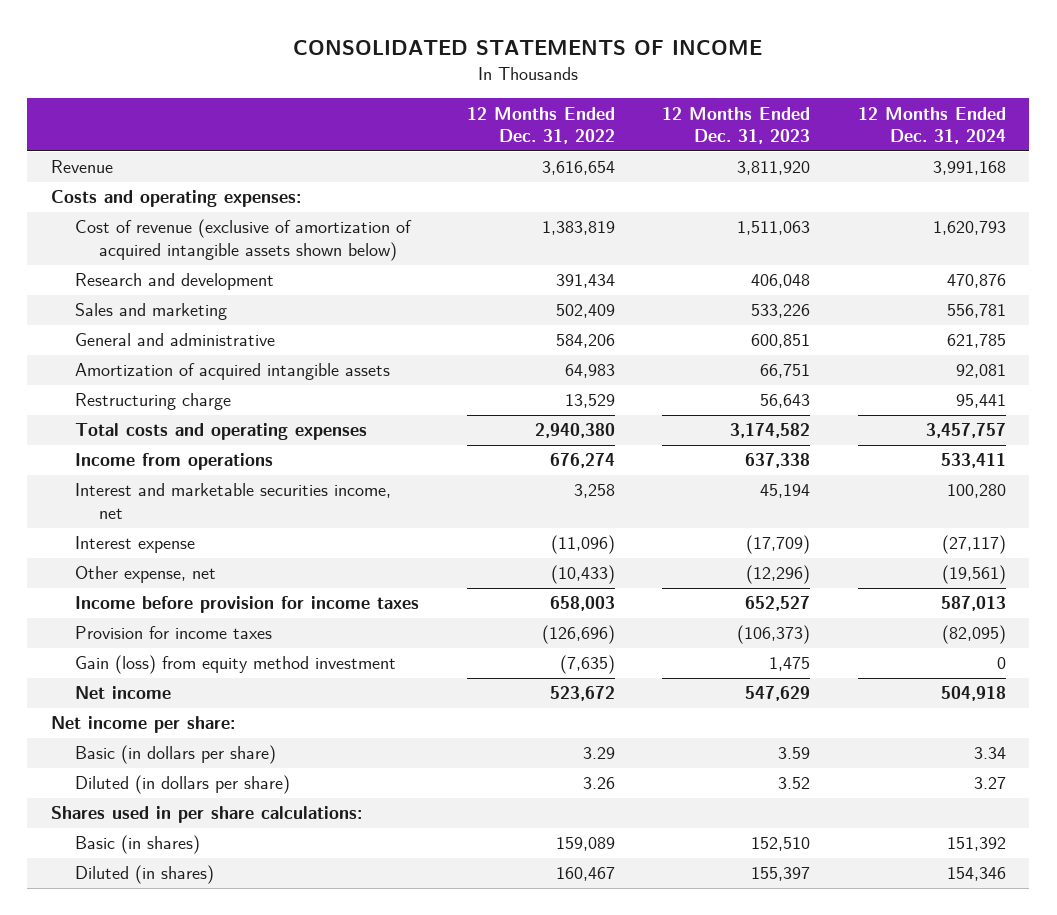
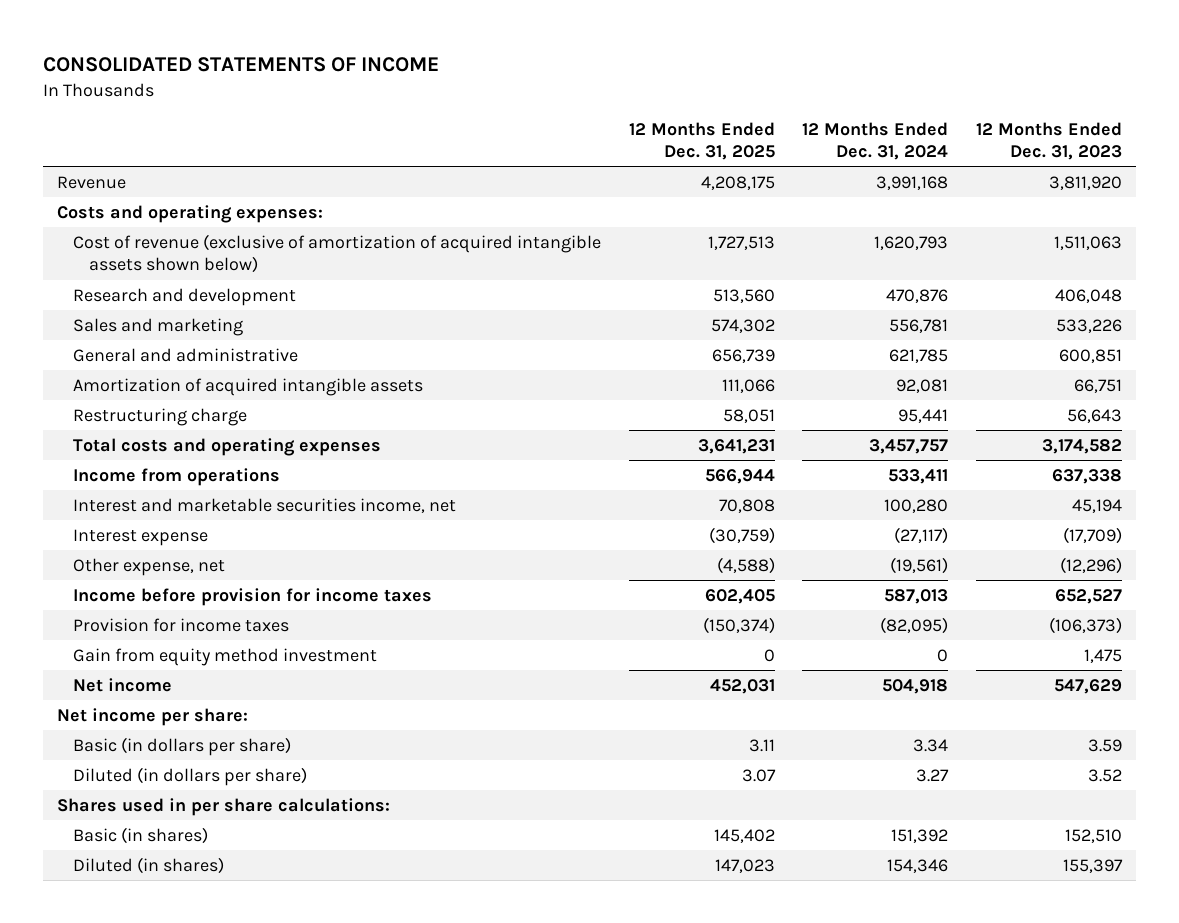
[466,106,615,145] 12 Months Ended Dec. 31, 2022 -> none
none -> [628,121,775,161] 12 Months Ended Dec. 31, 2025
[75,655,397,675] Gain (loss) from equity method investment -> [73,647,378,666] Gain from equity method investment

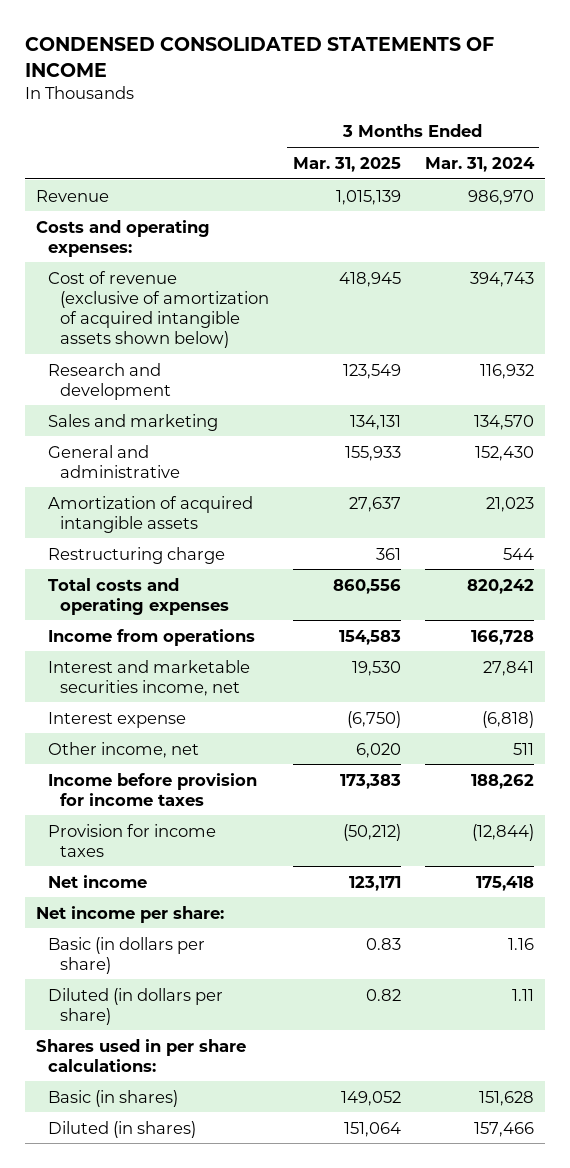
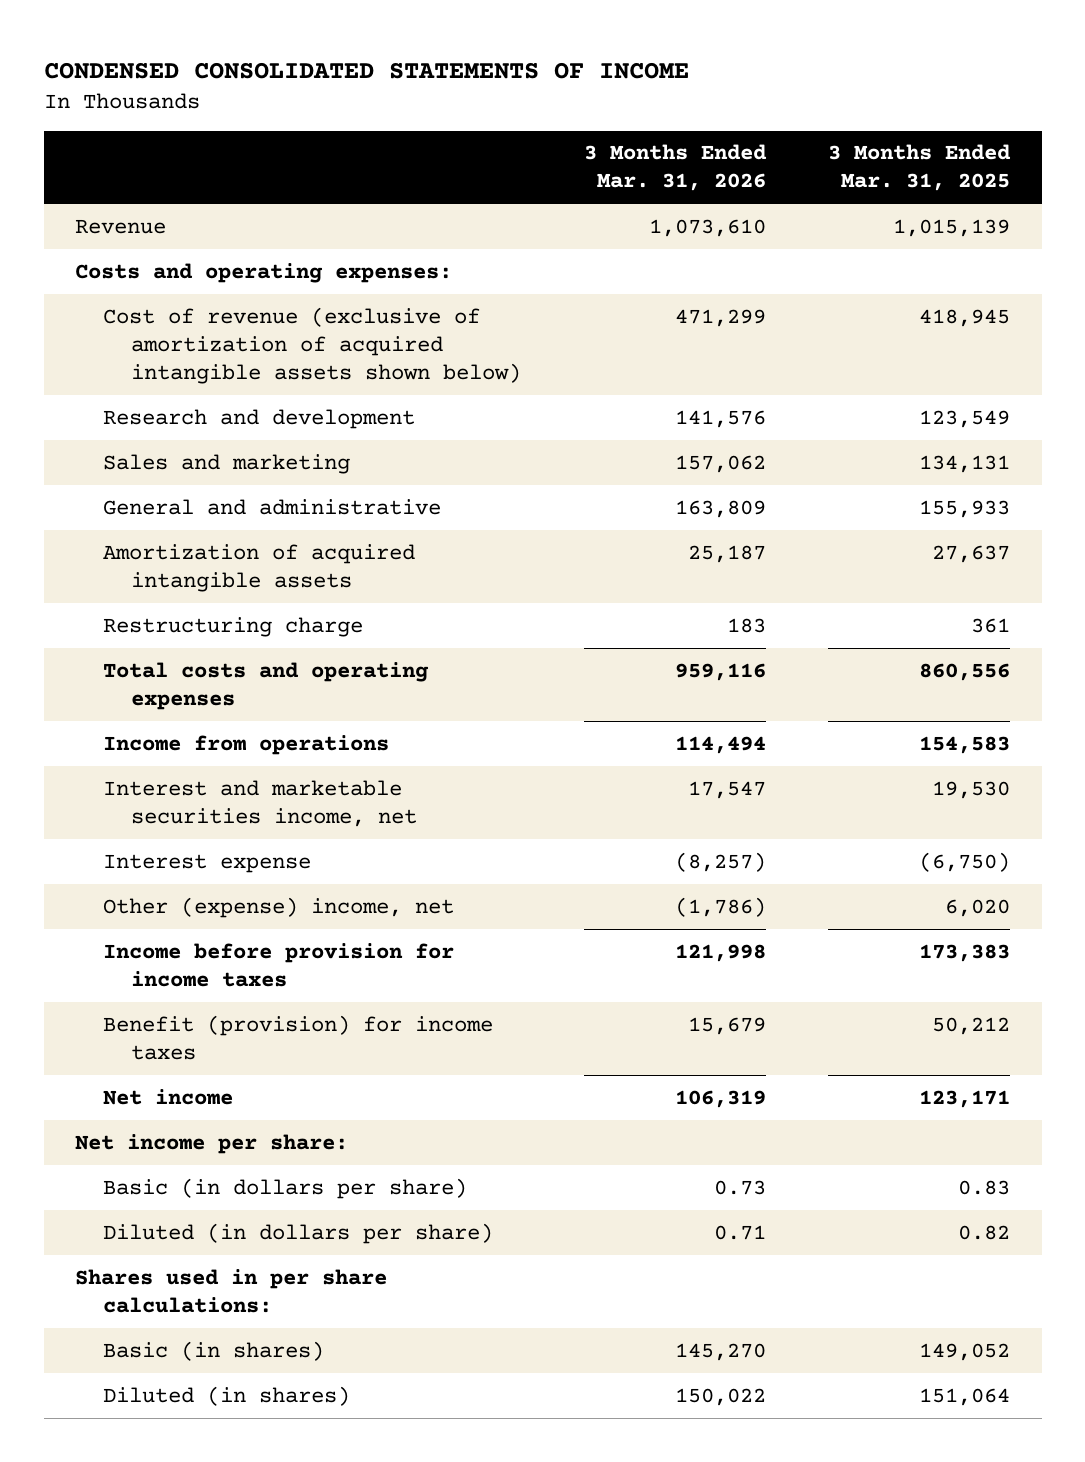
[424,156,535,172] Mar. 31, 2024 -> none
none -> [583,144,767,192] 3 Months Ended Mar. 31, 2026
[48,741,200,758] Other income, net -> [102,896,454,918] Other (expense) income, net
[48,823,217,857] Provision for income taxes -> [102,1014,493,1060] Benefit (provision) for income taxes
[342,823,401,841] (50,212) -> [932,1016,1011,1035] 50,212

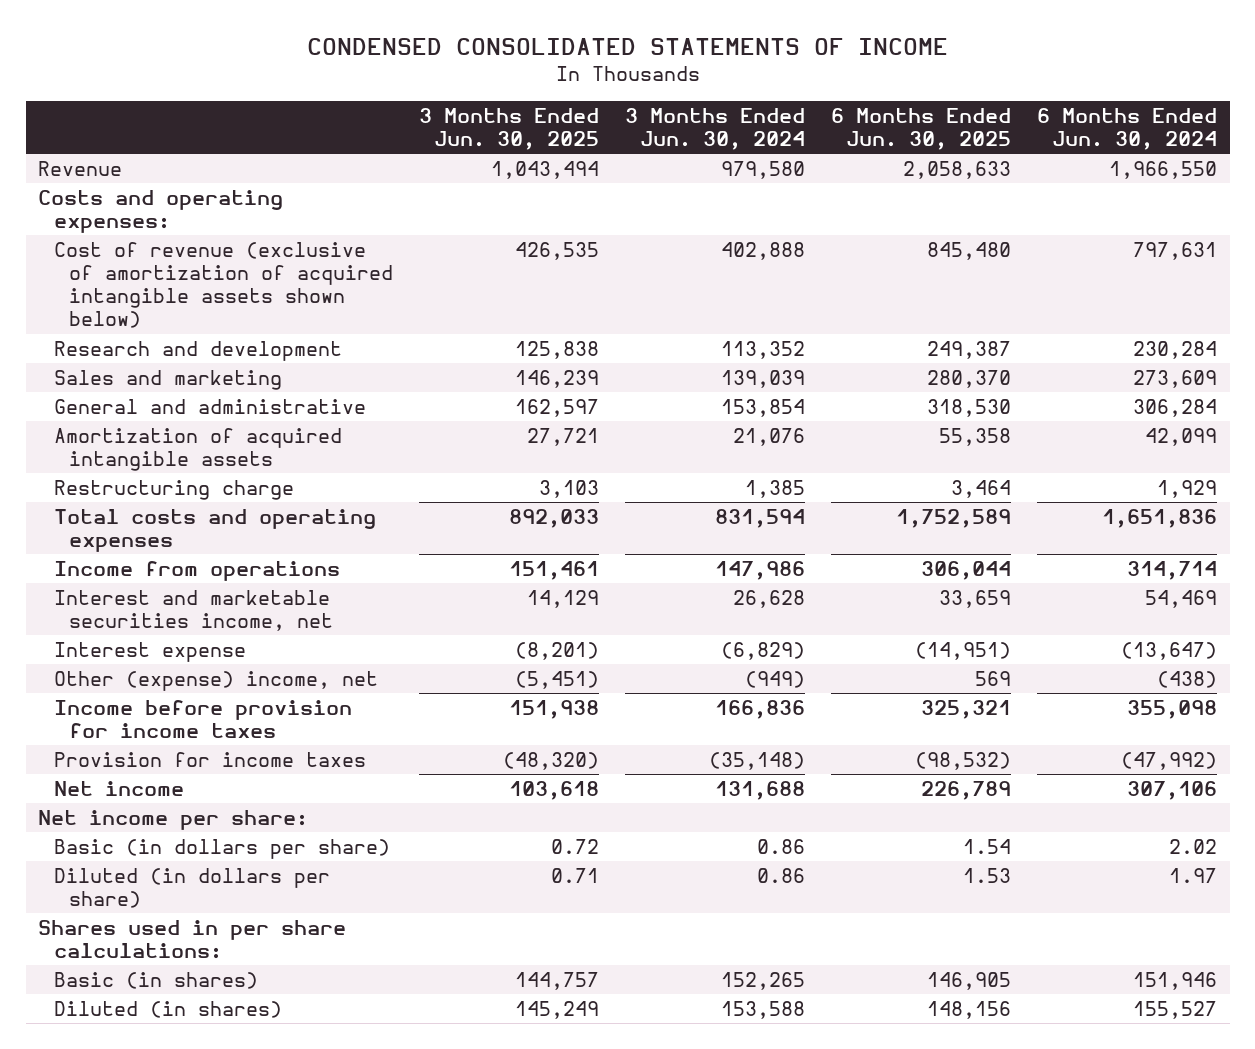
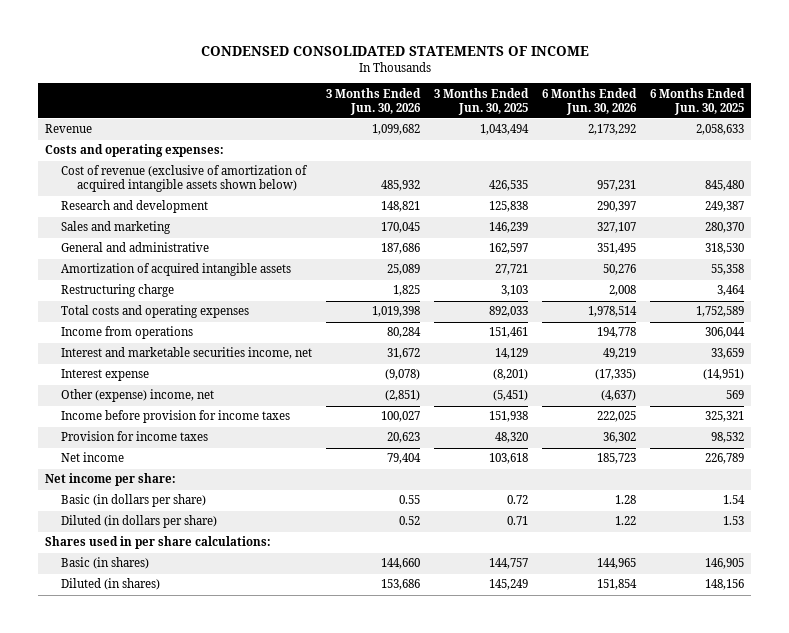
[625,107,806,150] 3 Months Ended Jun. 30, 2024 -> none
[1036,107,1217,150] 6 Months Ended Jun. 30, 2024 -> none
none -> [326,87,422,115] 3 Months Ended Jun. 30, 2026
none -> [542,87,638,115] 6 Months Ended Jun. 30, 2026
[503,751,600,770] (48,320) -> [495,432,529,444] 48,320
[914,751,1011,770] (98,532) -> [711,432,745,444] 98,532

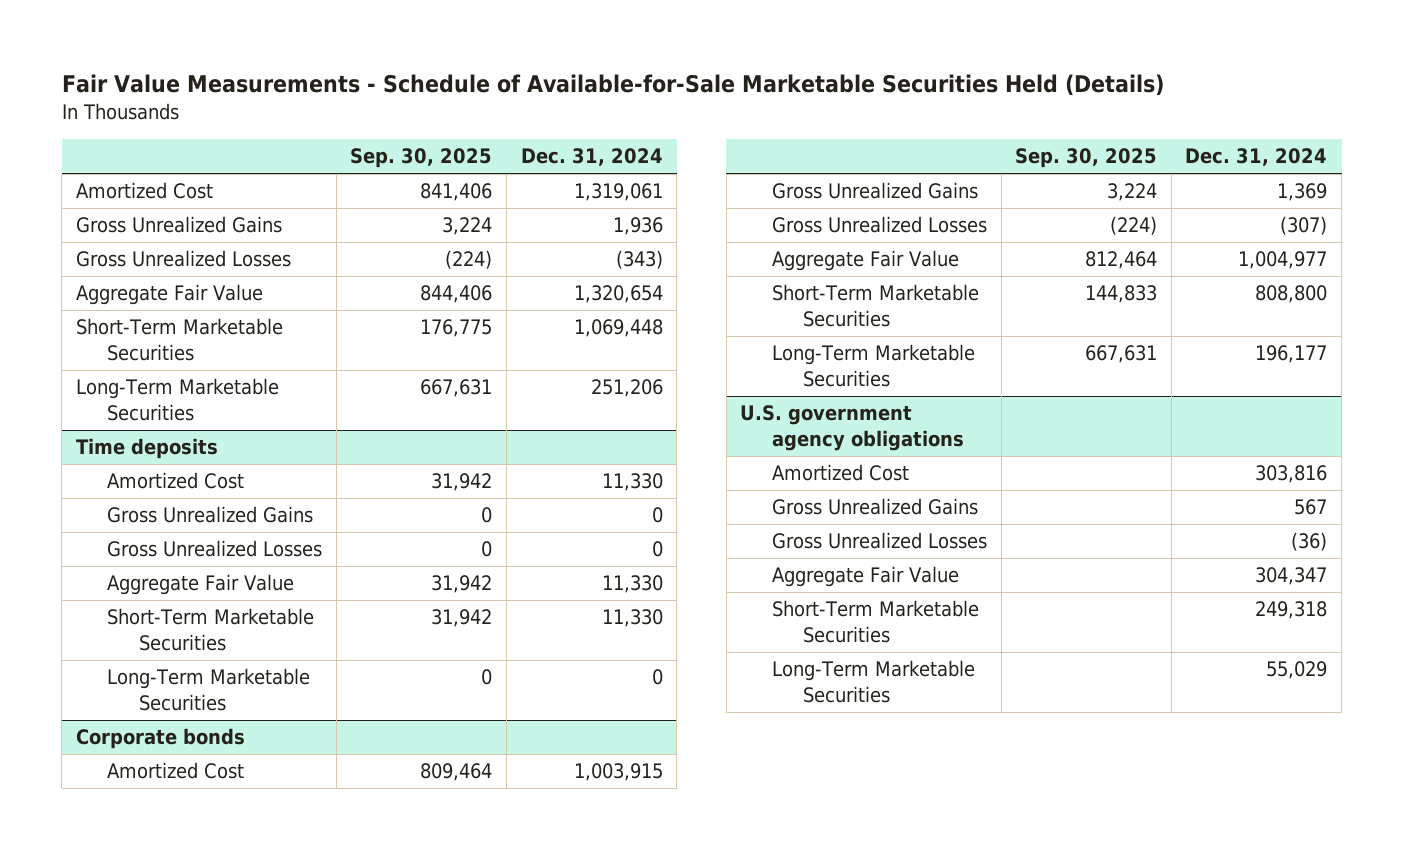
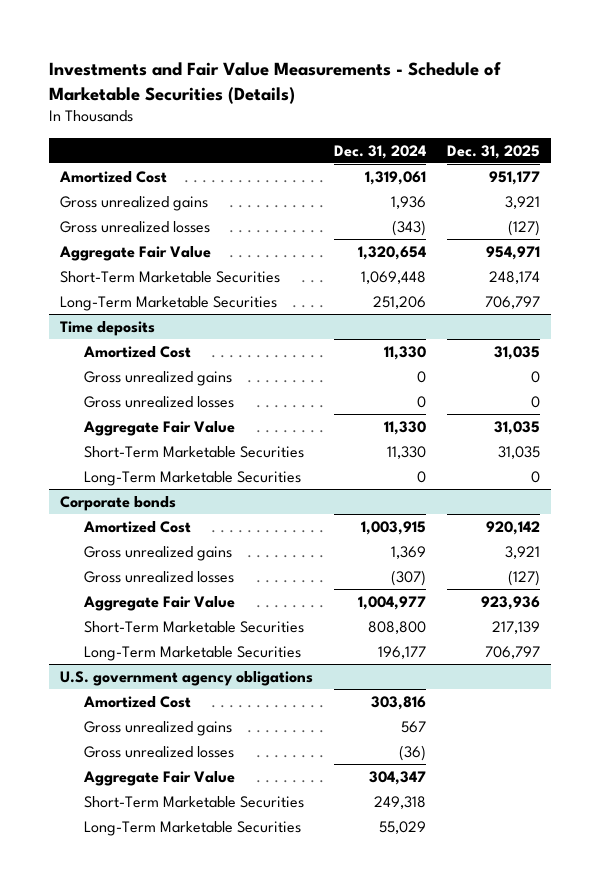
[61,74,1164,97] Fair Value Measurements - Schedule of Available-for-Sale Marketable Securities Held (Details) -> [49,61,502,104] Investments and Fair Value Measurements - Schedule of Marketable Securities (Details)
[350,148,493,169] Sep. 30, 2025 -> none
none -> [447,144,541,159] Dec. 31, 2025
[75,216,282,234] Gross Unrealized Gains -> [60,196,209,212] Gross unrealized gains
[75,250,291,268] Gross Unrealized Losses -> [60,221,211,234] Gross unrealized losses
[107,506,314,524] Gross Unrealized Gains -> [83,371,232,387] Gross unrealized gains
[107,540,323,558] Gross Unrealized Losses -> [83,396,234,409] Gross unrealized losses
[771,182,978,200] Gross Unrealized Gains -> [83,546,232,562] Gross unrealized gains
[771,216,987,234] Gross Unrealized Losses -> [83,571,234,584] Gross unrealized losses
[771,498,978,516] Gross Unrealized Gains -> [83,721,232,737] Gross unrealized gains
[771,532,987,550] Gross Unrealized Losses -> [83,746,234,759] Gross unrealized losses

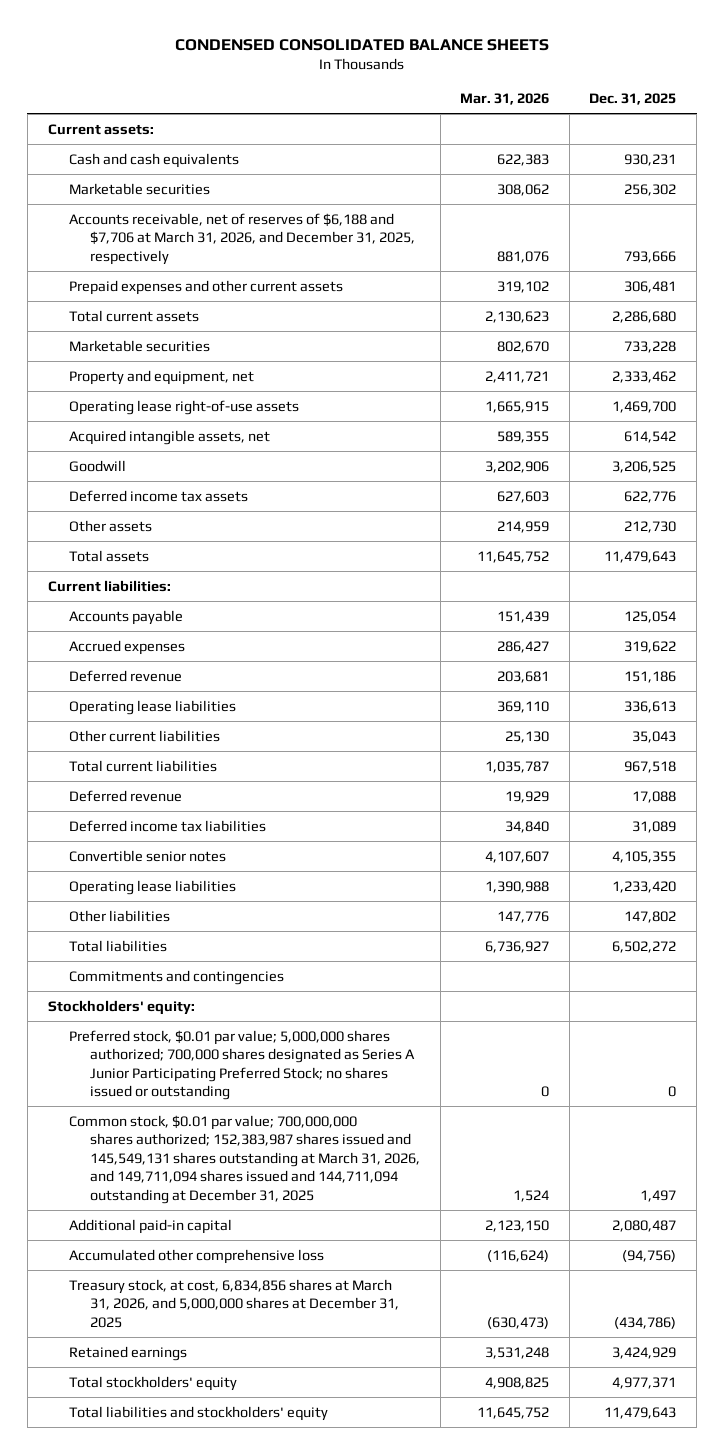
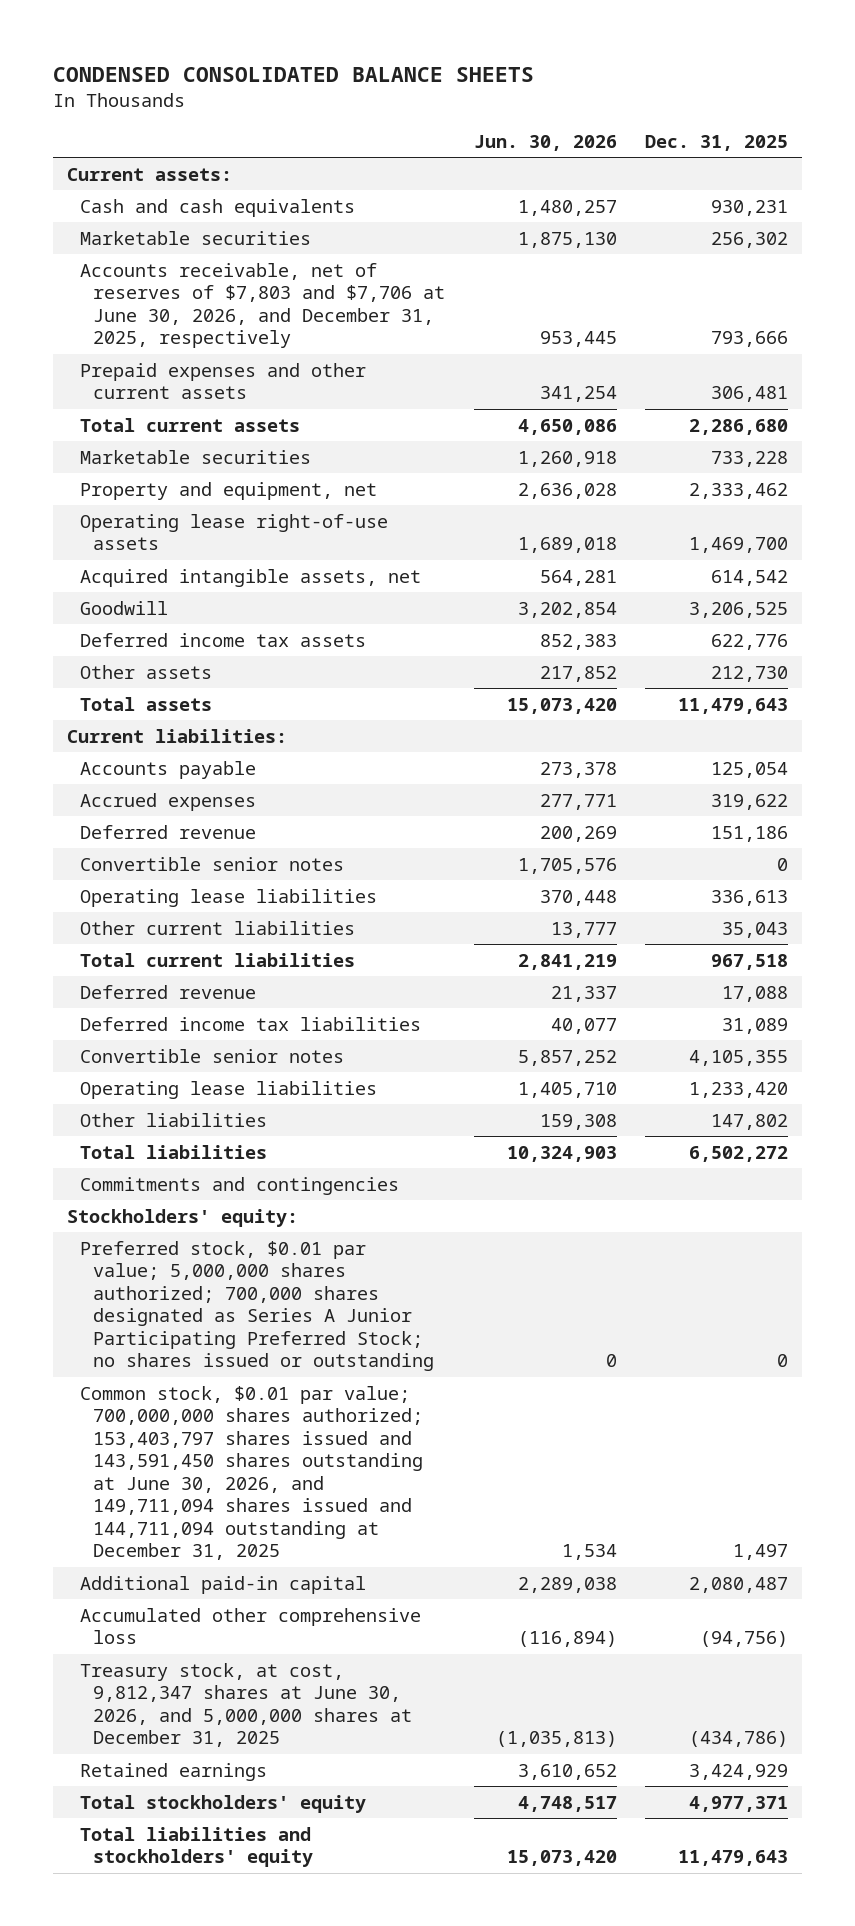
[460,92,550,105] Mar. 31, 2026 -> none
none -> [473,134,617,151] Jun. 30, 2026
[68,212,415,265] Accounts receivable, net of reserves of $6,188 and $7,706 at March 31, 2026, and December 31, 2025, respectively -> [80,262,446,349] Accounts receivable, net of reserves of $7,803 and $7,706 at June 30, 2026, and December 31, 2025, respectively
none -> [80,856,345,871] Convertible senior notes
[68,1114,420,1204] Common stock, $0.01 par value; 700,000,000 shares authorized; 152,383,987 shares issued and 145,549,131 shares outstanding at March 31, 2026, and 149,711,094 shares issued and 144,711,094 outstanding at December 31, 2025 -> [80,1385,424,1561] Common stock, $0.01 par value; 700,000,000 shares authorized; 153,403,797 shares issued and 143,591,450 shares outstanding at June 30, 2026, and 149,711,094 shares issued and 144,711,094 outstanding at December 31, 2025
[68,1278,399,1328] Treasury stock, at cost, 6,834,856 shares at March 31, 2026, and 5,000,000 shares at December 31, 2025 -> [80,1662,413,1748] Treasury stock, at cost, 9,812,347 shares at June 30, 2026, and 5,000,000 shares at December 31, 2025

